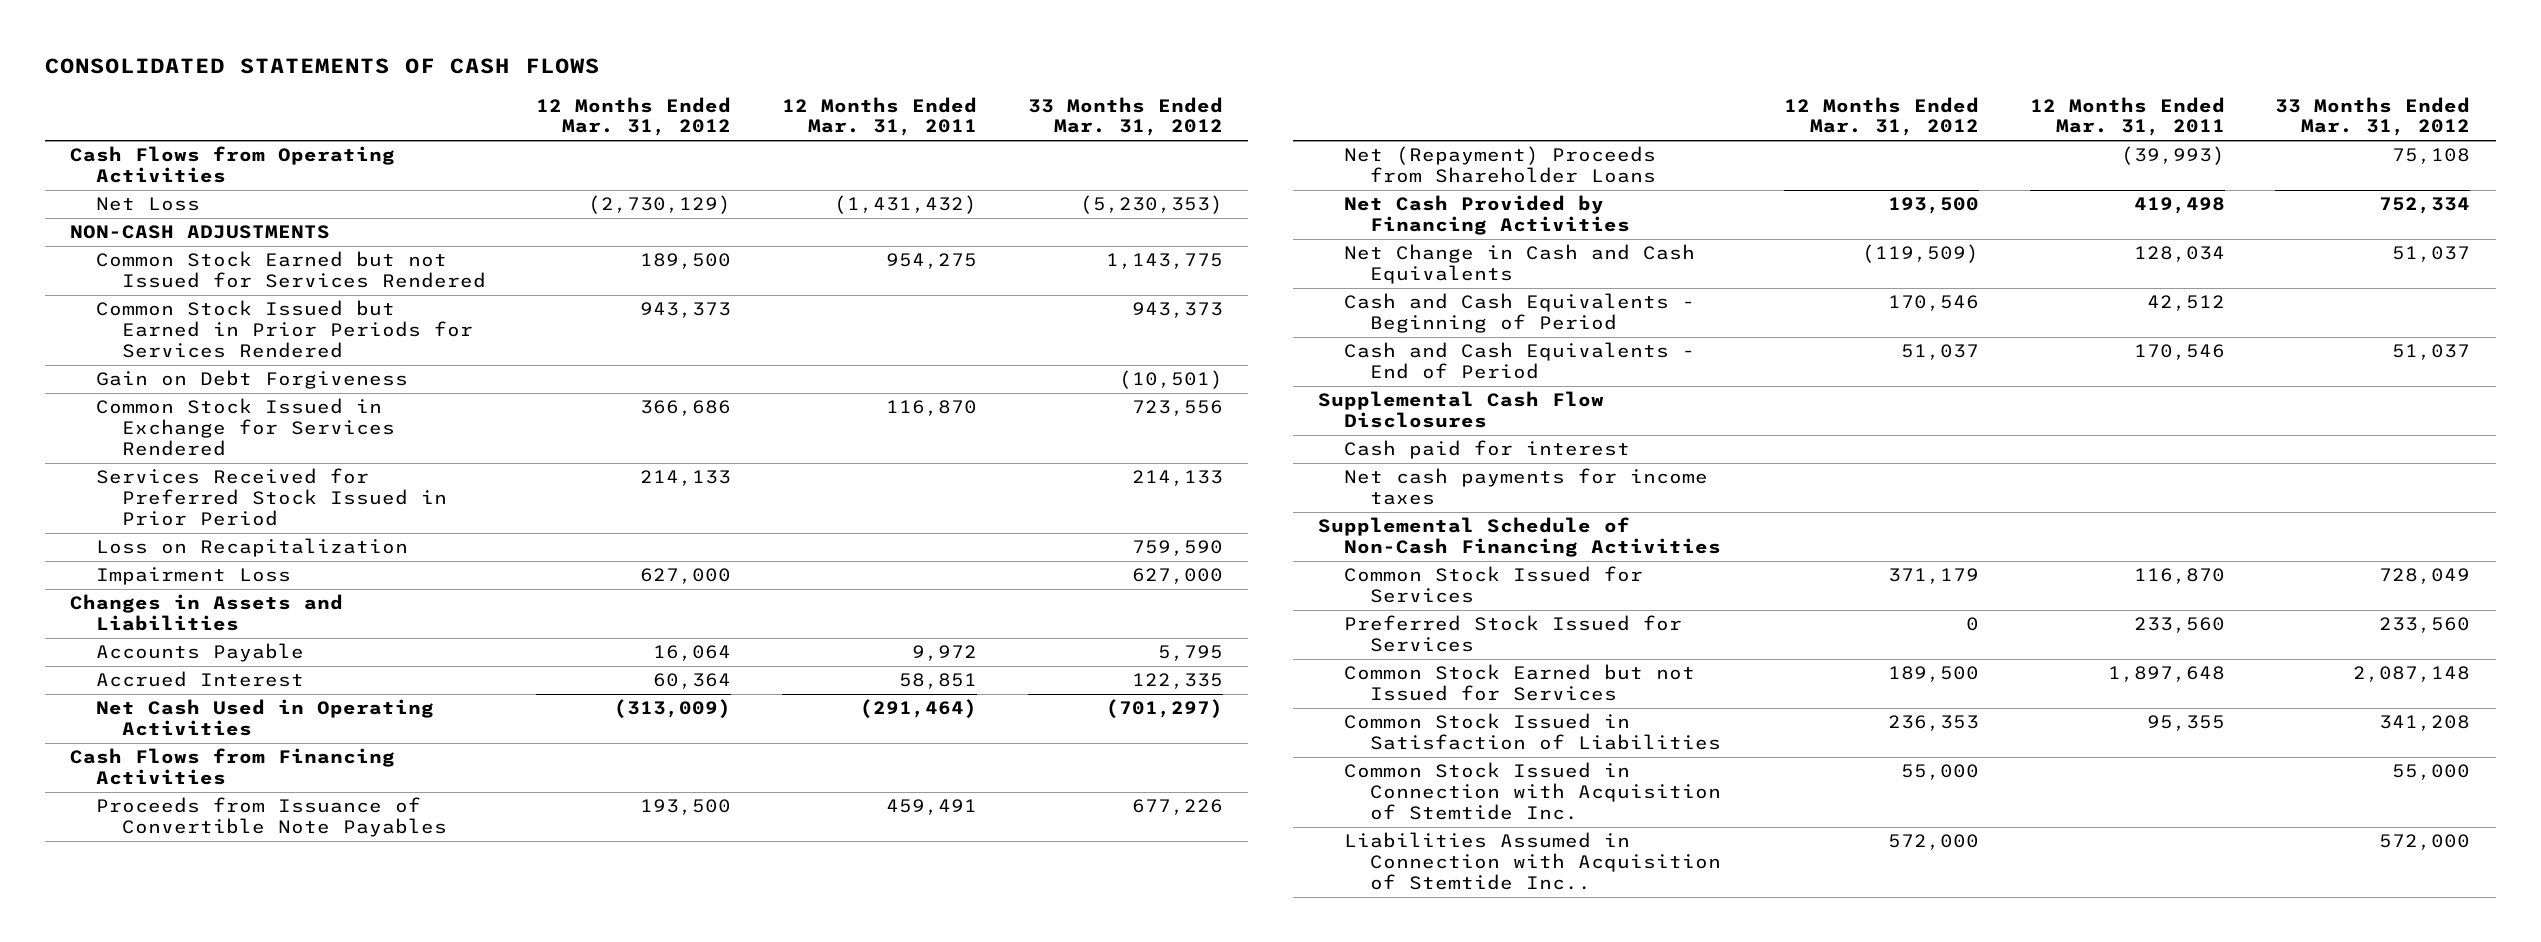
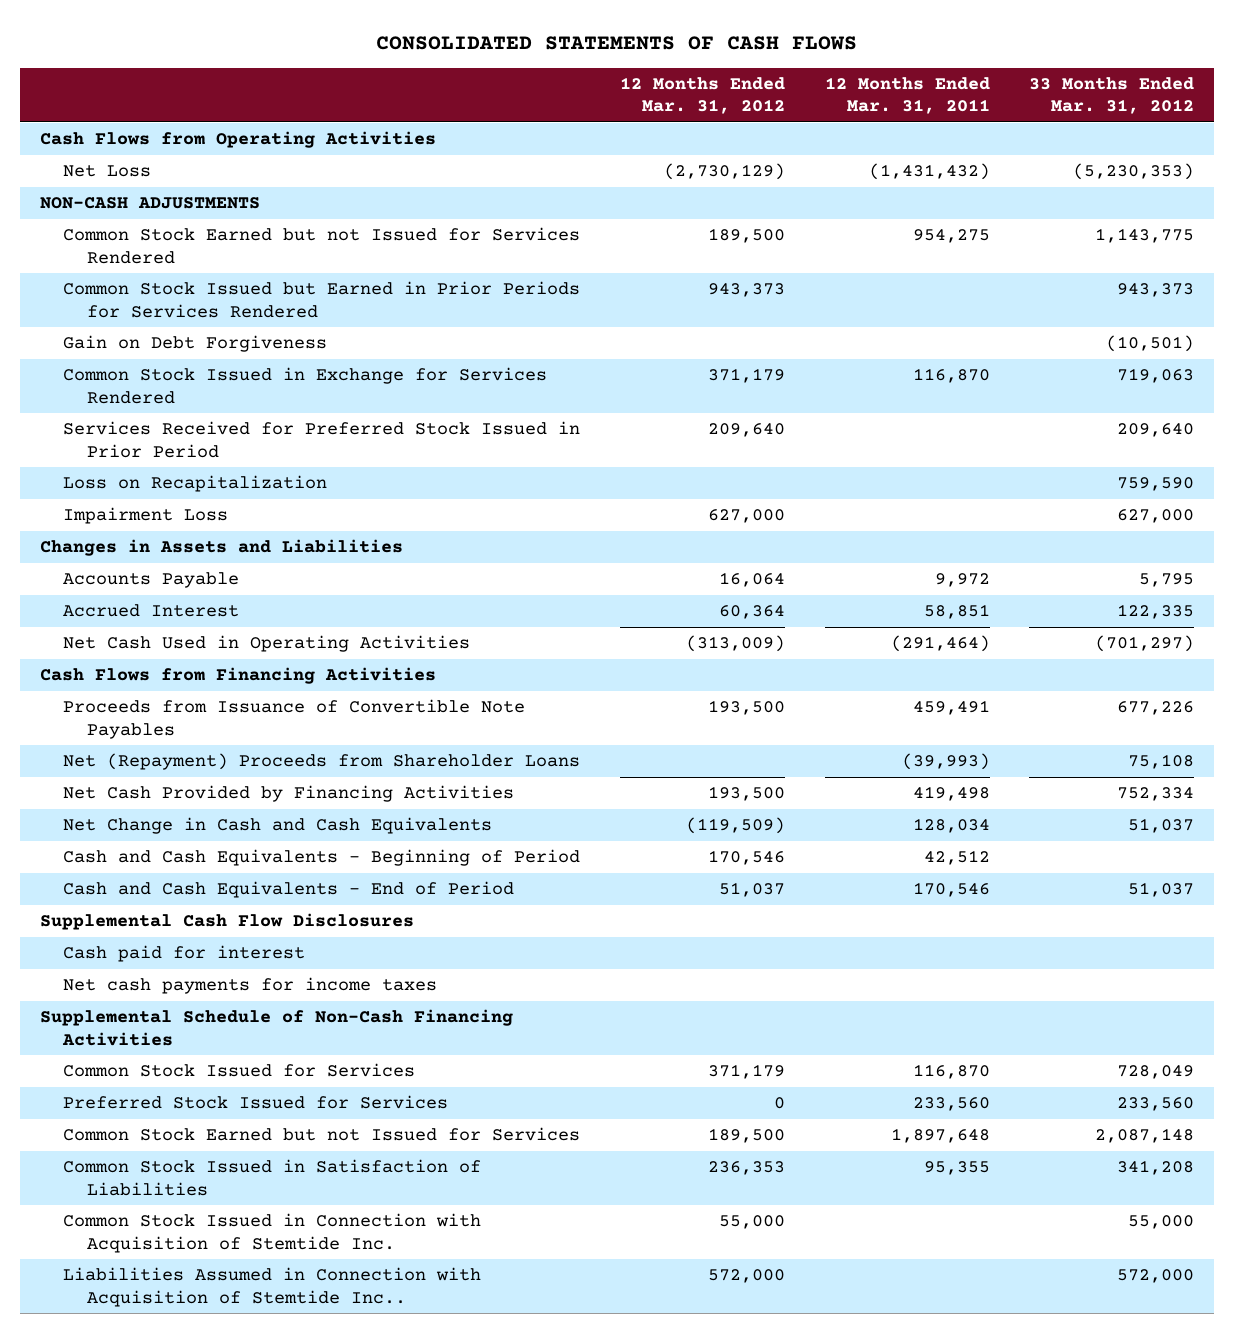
[640,400,732,417] 366,686 -> [708,368,786,384] 371,179
[1131,400,1223,417] 723,556 -> [1117,368,1195,384] 719,063
[640,470,732,487] 214,133 -> [708,423,786,438] 209,640
[1131,470,1223,487] 214,133 -> [1117,423,1195,438] 209,640

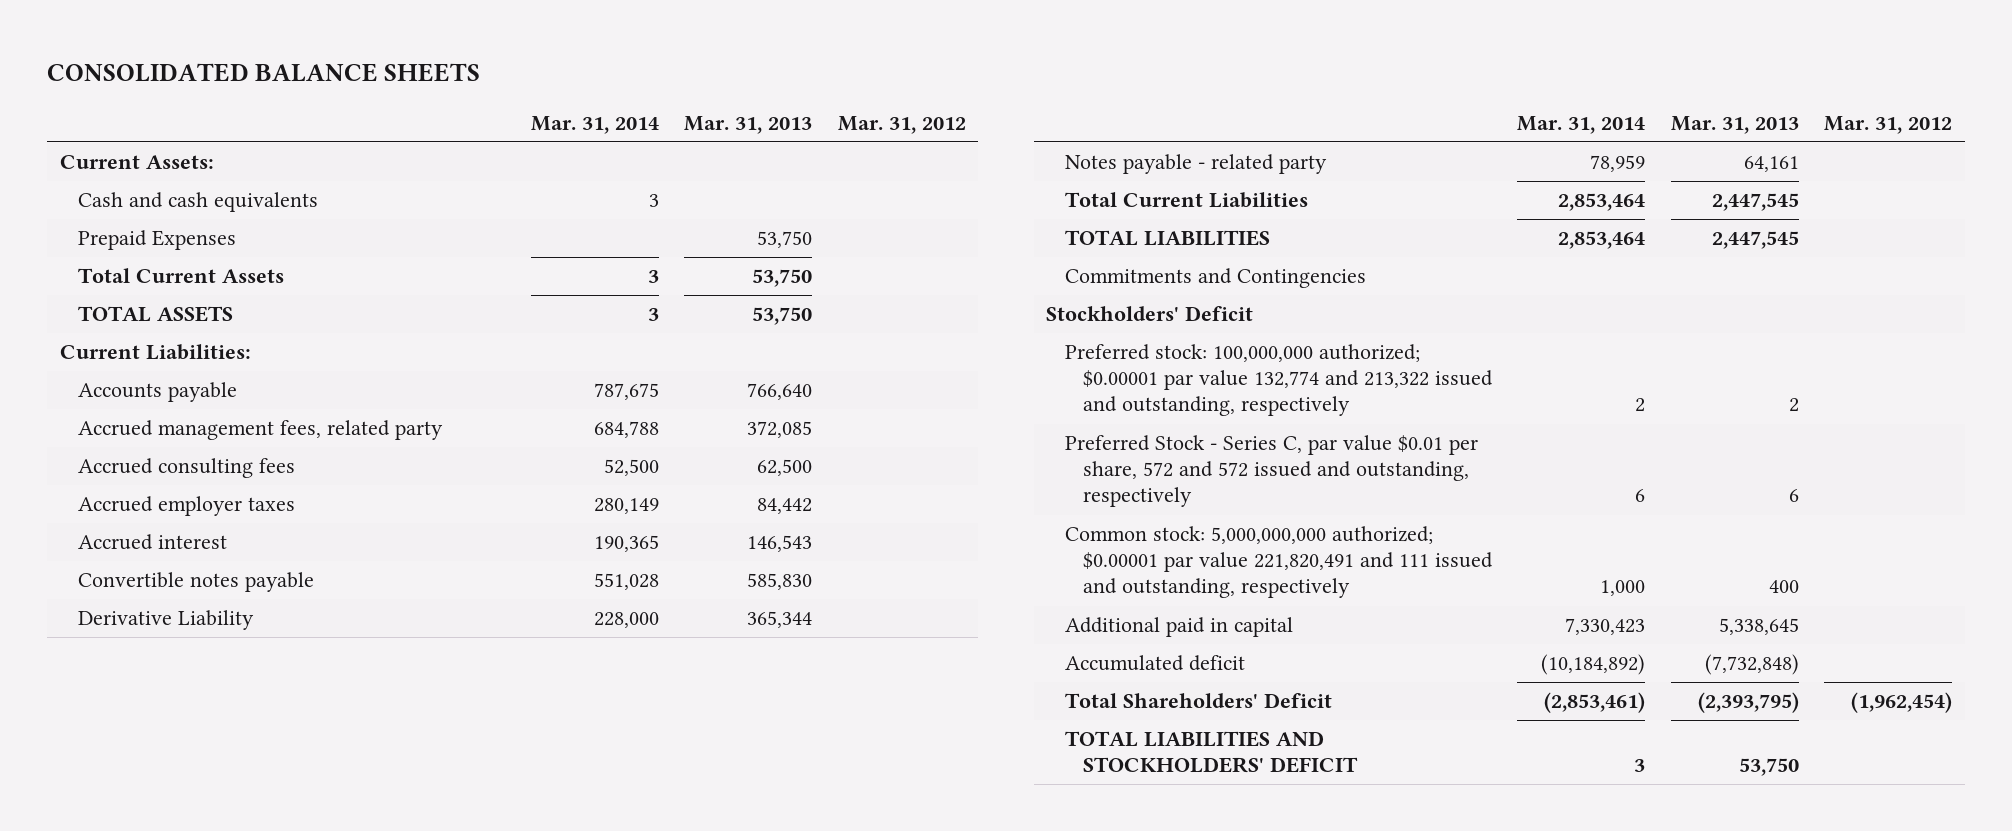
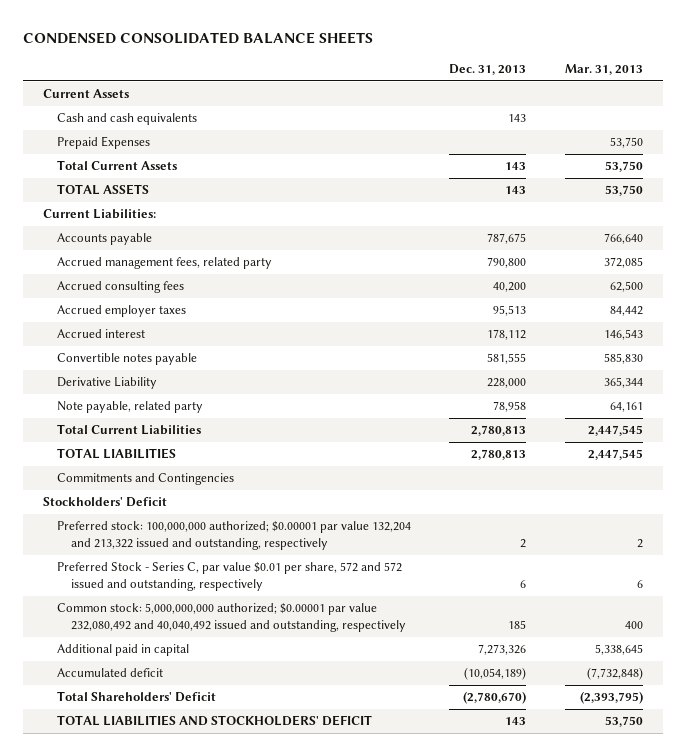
[46,63,480,83] CONSOLIDATED BALANCE SHEETS -> [23,32,374,45] CONDENSED CONSOLIDATED BALANCE SHEETS
[530,115,659,134] Mar. 31, 2014 -> none
[837,115,966,134] Mar. 31, 2012 -> none
none -> [449,63,527,75] Dec. 31, 2013
[59,155,214,170] Current Assets: -> [42,89,129,99] Current Assets
[1064,154,1327,175] Notes payable - related party -> [56,401,203,414] Note payable, related party
[1064,344,1494,417] Preferred stock: 100,000,000 authorized; $0.00001 par value 132,774 and 213,322 issued and outstanding, respectively -> [56,521,411,551] Preferred stock: 100,000,000 authorized; $0.00001 par value 132,204 and 213,322 issued and outstanding, respectively
[1064,526,1494,599] Common stock: 5,000,000,000 authorized; $0.00001 par value 221,820,491 and 111 issued and outstanding, respectively -> [56,603,406,633] Common stock: 5,000,000,000 authorized; $0.00001 par value 232,080,492 and 40,040,492 issued and outstanding, respectively

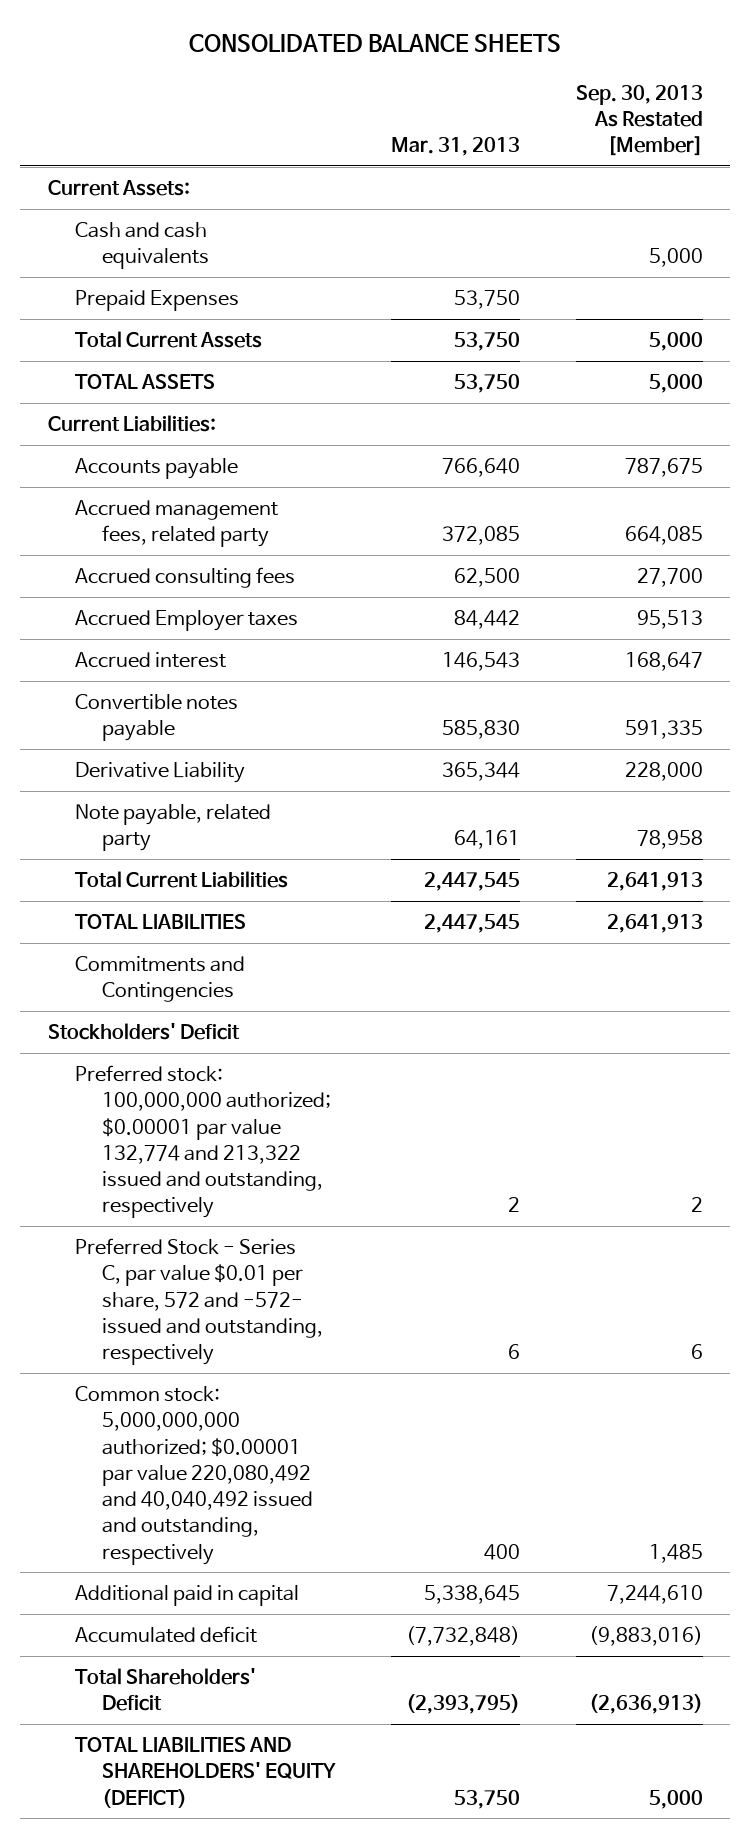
[23,32,374,45] CONDENSED CONSOLIDATED BALANCE SHEETS -> [189,34,562,53] CONSOLIDATED BALANCE SHEETS
[449,63,527,75] Dec. 31, 2013 -> none
none -> [575,84,703,157] Sep. 30, 2013 As Restated [Member]
[42,89,129,99] Current Assets -> [47,180,190,197] Current Assets:
[56,305,186,318] Accrued employer taxes -> [75,610,299,632] Accrued Employer taxes
[56,521,411,551] Preferred stock: 100,000,000 authorized; $0.00001 par value 132,204 and 213,322 issued and outstanding, respectively -> [75,1065,332,1219] Preferred stock: 100,000,000 authorized; $0.00001 par value 132,774 and 213,322 issued and outstanding, respectively
[56,562,402,592] Preferred Stock - Series C, par value $0.01 per share, 572 and 572 issued and outstanding, respectively -> [75,1238,324,1366] Preferred Stock - Series C, par value $0.01 per share, 572 and -572- issued and outstanding, respectively
[56,603,406,633] Common stock: 5,000,000,000 authorized; $0.00001 par value 232,080,492 and 40,040,492 issued and outstanding, respectively -> [75,1386,314,1565] Common stock: 5,000,000,000 authorized; $0.00001 par value 220,080,492 and 40,040,492 issued and outstanding, respectively
[56,715,372,727] TOTAL LIABILITIES AND STOCKHOLDERS' DEFICIT -> [75,1737,337,1808] TOTAL LIABILITIES AND SHAREHOLDERS' EQUITY (DEFICT)

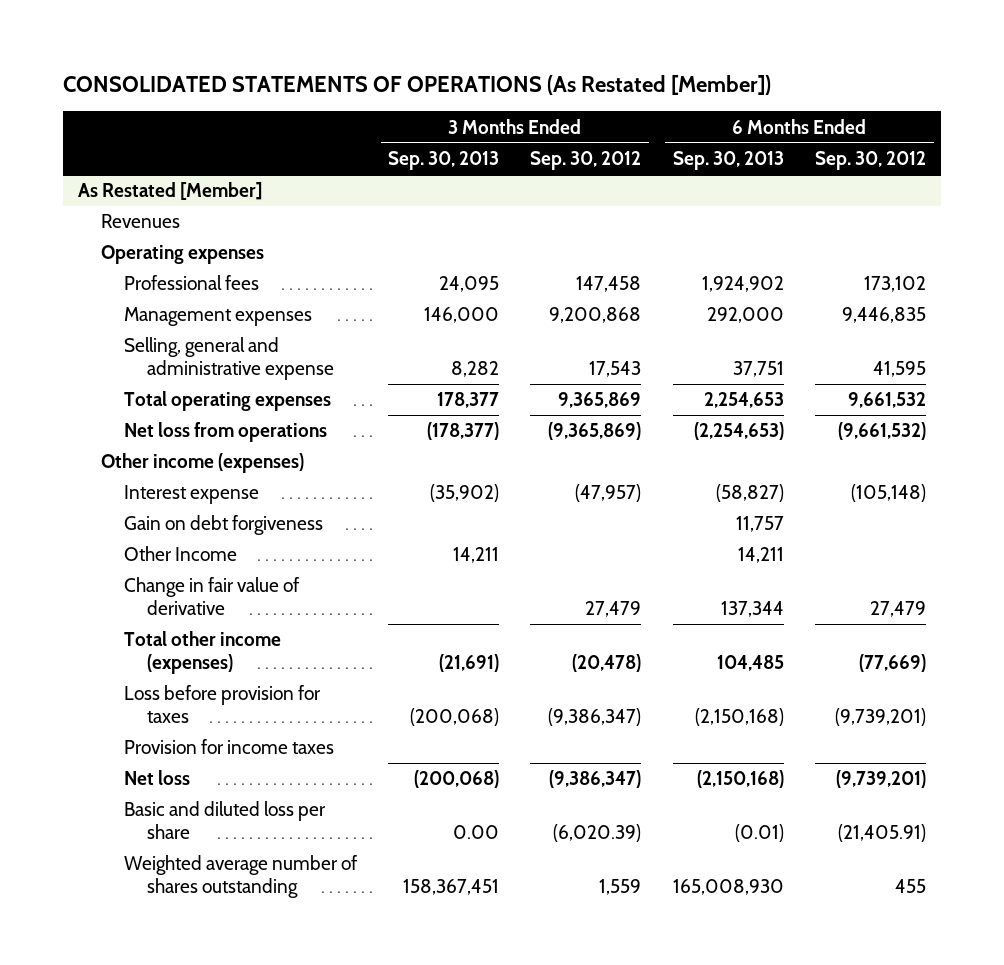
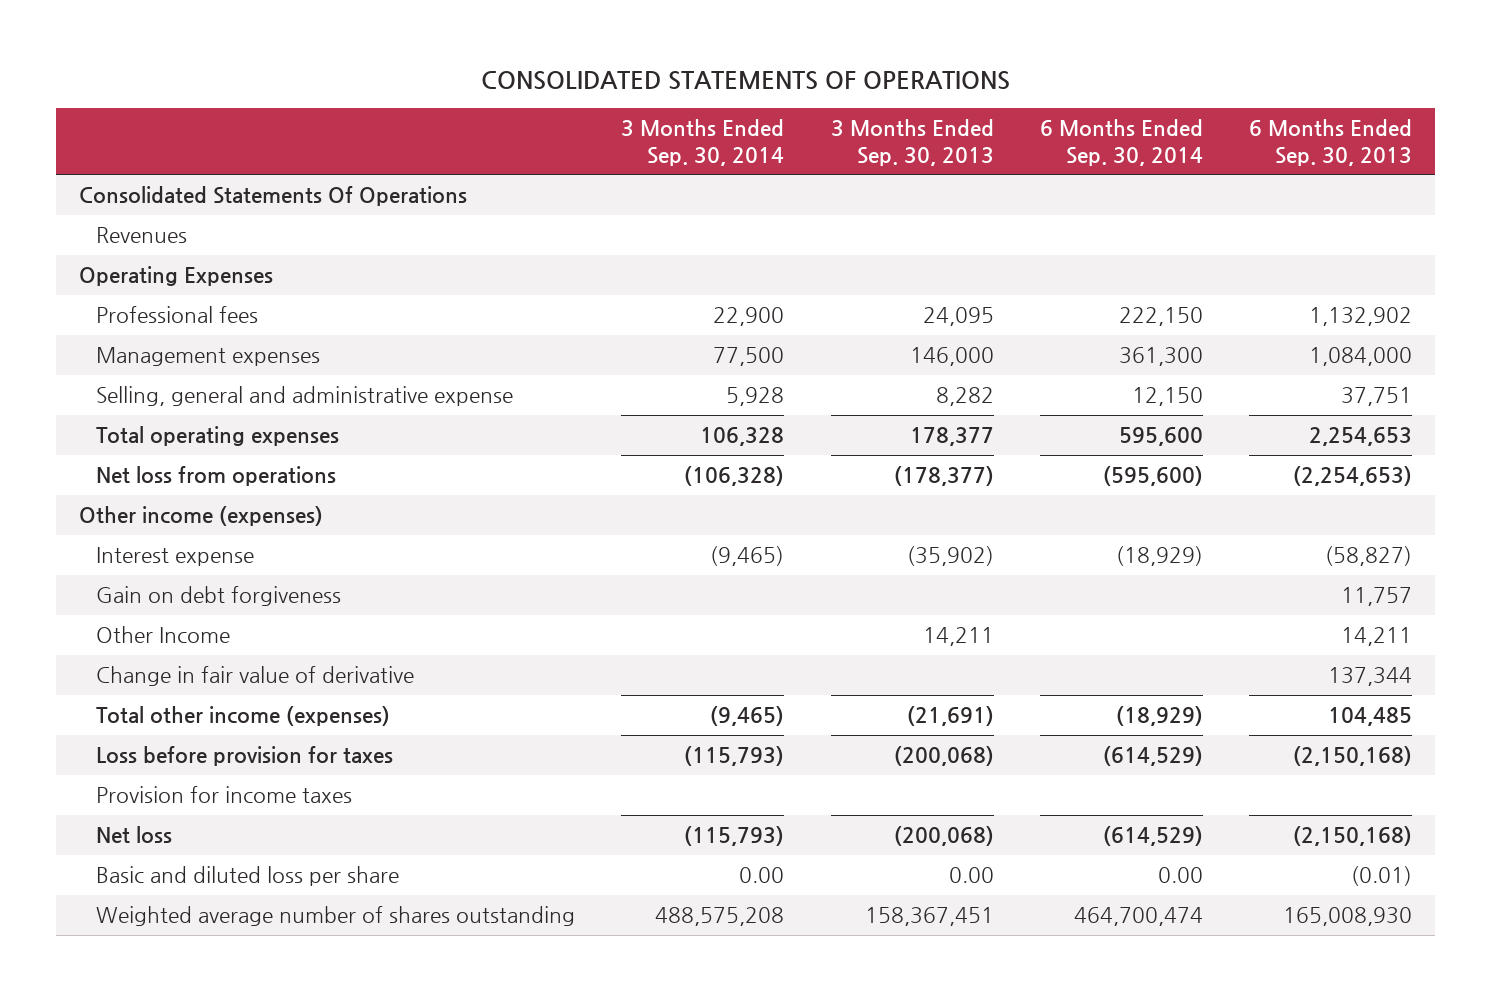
[62,75,771,96] CONSOLIDATED STATEMENTS OF OPERATIONS (As Restated [Member]) -> [481,70,1011,90] CONSOLIDATED STATEMENTS OF OPERATIONS
[530,150,642,170] Sep. 30, 2012 -> none
[814,150,926,170] Sep. 30, 2012 -> none
none -> [621,119,785,166] 3 Months Ended Sep. 30, 2014
none -> [1039,119,1203,166] 6 Months Ended Sep. 30, 2014
[78,182,263,201] As Restated [Member] -> none
none -> [78,185,467,206] Consolidated Statements Of Operations
[101,245,265,265] Operating expenses -> [78,265,273,286] Operating Expenses
[701,276,784,293] 1,924,902 -> [1309,306,1413,326] 1,132,902
[706,307,784,324] 292,000 -> [1309,346,1413,366] 1,084,000

